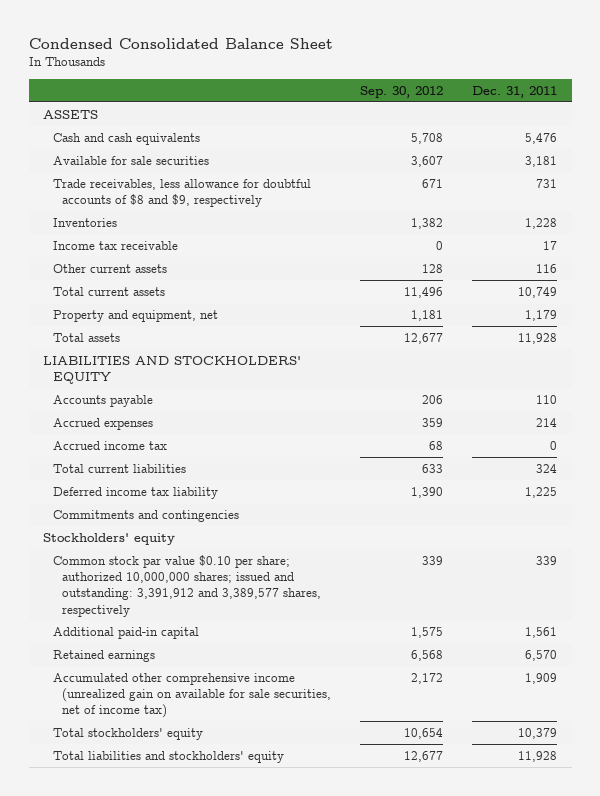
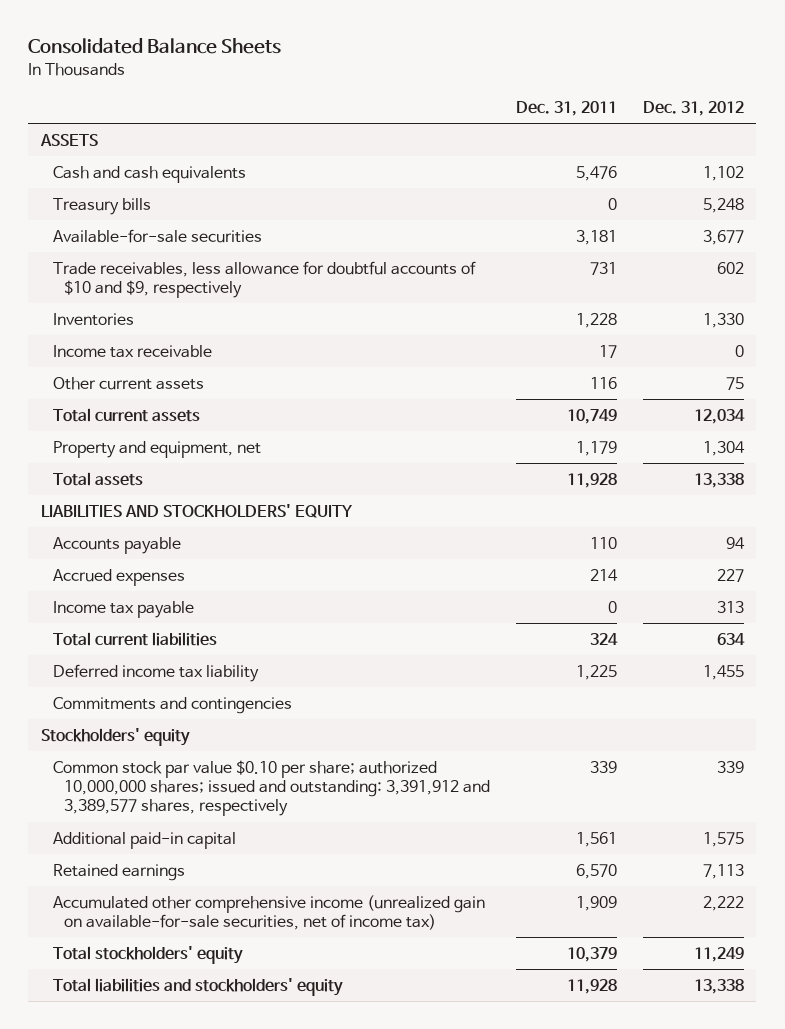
[28,37,333,49] Condensed Consolidated Balance Sheet -> [28,38,282,55] Consolidated Balance Sheets
[360,85,444,98] Sep. 30, 2012 -> none
none -> [642,101,744,117] Dec. 31, 2012
none -> [52,197,151,215] Treasury bills
[52,155,209,165] Available for sale securities -> [52,228,262,243] Available-for-sale securities
[52,178,311,208] Trade receivables, less allowance for doubtful accounts of $8 and $9, respectively -> [52,260,476,299] Trade receivables, less allowance for doubtful accounts of $10 and $9, respectively
[52,440,167,450] Accrued income tax -> [52,600,194,618] Income tax payable
[52,672,332,719] Accumulated other comprehensive income (unrealized gain on available for sale securities, net of income tax) -> [52,894,485,931] Accumulated other comprehensive income (unrealized gain on available-for-sale securities, net of income tax)

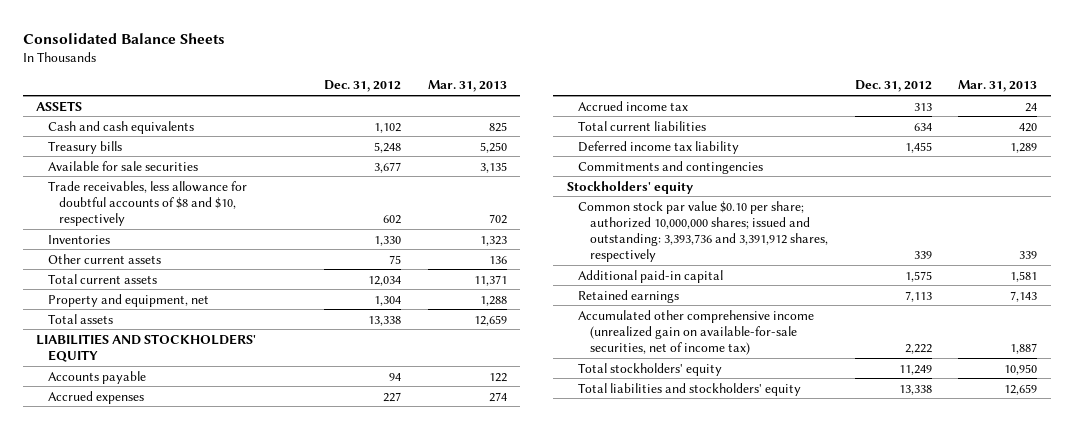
[515,101,617,117] Dec. 31, 2011 -> none
none -> [427,80,507,93] Mar. 31, 2013
[52,228,262,243] Available-for-sale securities -> [47,160,198,171] Available for sale securities
[52,260,476,299] Trade receivables, less allowance for doubtful accounts of $10 and $9, respectively -> [47,180,247,227] Trade receivables, less allowance for doubtful accounts of $8 and $10, respectively
[52,344,212,358] Income tax receivable -> none
[52,600,194,618] Income tax payable -> [578,100,689,111] Accrued income tax
[52,759,490,817] Common stock par value $0.10 per share; authorized 10,000,000 shares; issued and outstanding: 3,391,912 and 3,389,577 shares, respectively -> [578,200,828,263] Common stock par value $0.10 per share; authorized 10,000,000 shares; issued and outstanding: 3,393,736 and 3,391,912 shares, respectively

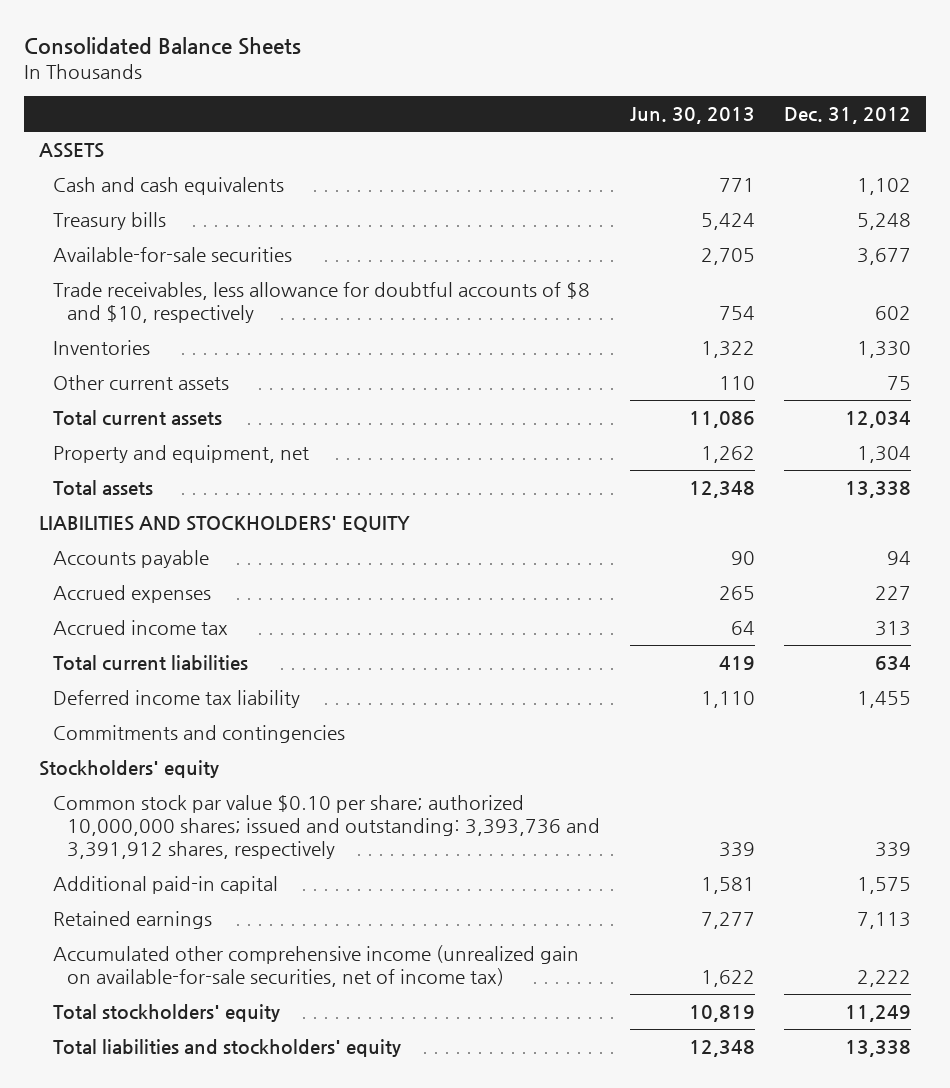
[427,80,507,93] Mar. 31, 2013 -> none
none -> [629,106,755,124] Jun. 30, 2013
[47,160,198,171] Available for sale securities -> [53,246,293,262] Available-for-sale securities

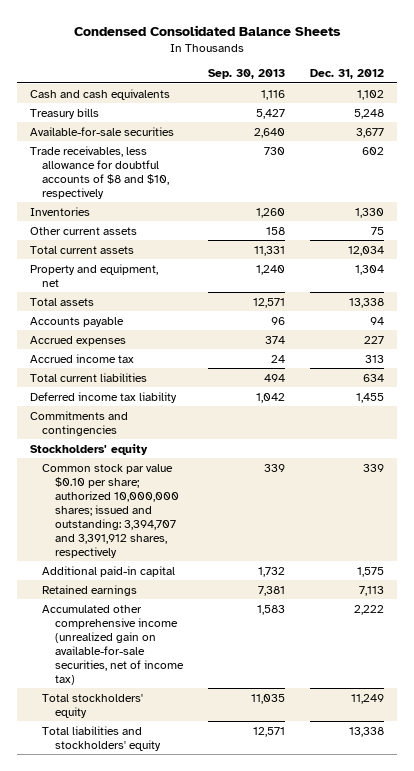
[24,36,302,55] Consolidated Balance Sheets -> [74,24,342,36] Condensed Consolidated Balance Sheets
[629,106,755,124] Jun. 30, 2013 -> none
none -> [208,69,286,80] Sep. 30, 2013
[39,142,105,158] ASSETS -> none
[39,515,411,532] LIABILITIES AND STOCKHOLDERS' EQUITY -> none
[53,794,601,859] Common stock par value $0.10 per share; authorized 10,000,000 shares; issued and outstanding: 3,393,736 and 3,391,912 shares, respectively -> [42,463,180,558] Common stock par value $0.10 per share; authorized 10,000,000 shares; issued and outstanding: 3,394,707 and 3,391,912 shares, respectively

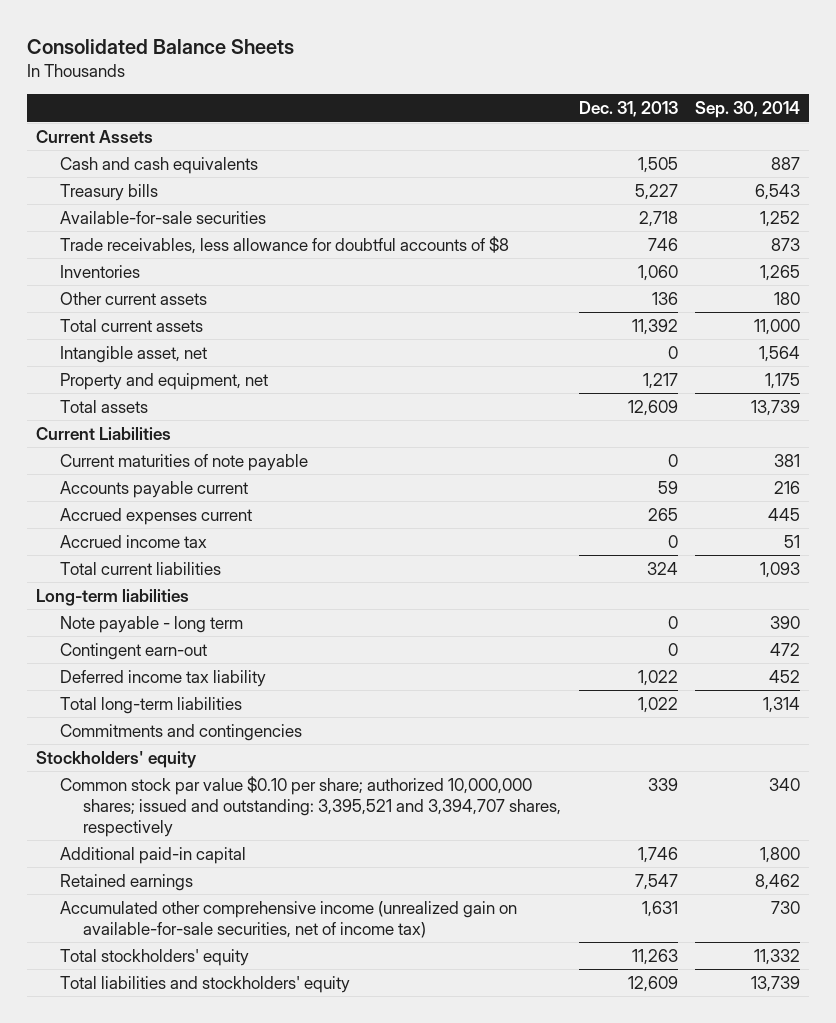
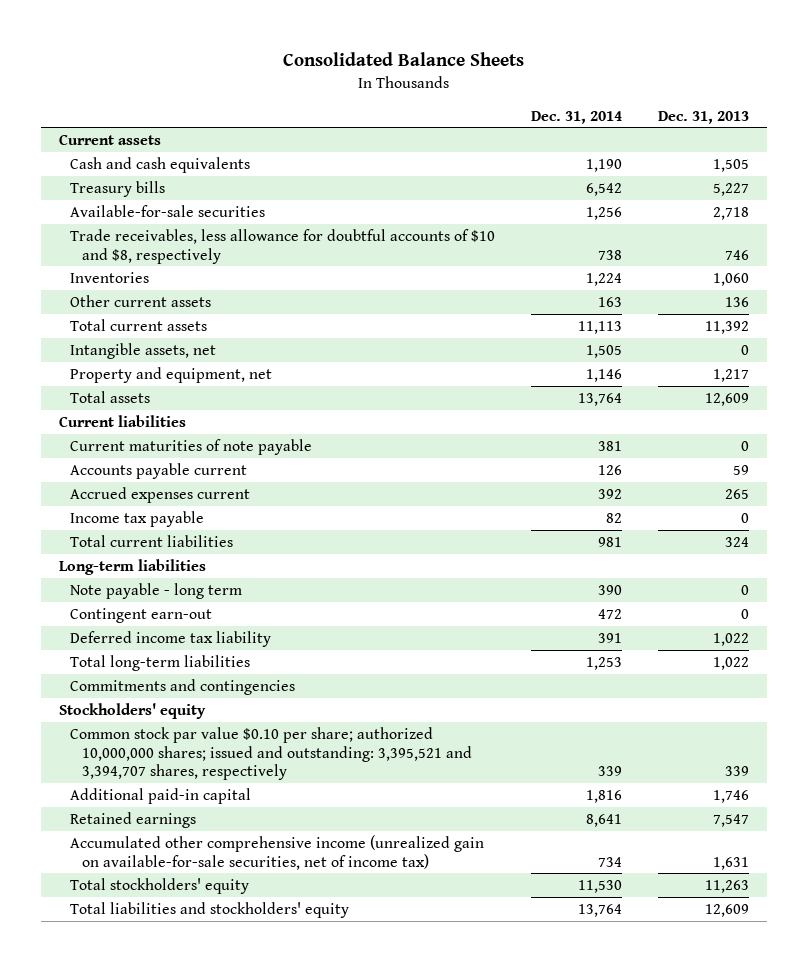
[695,101,801,119] Sep. 30, 2014 -> none
none -> [531,110,623,124] Dec. 31, 2014
[35,129,153,143] Current Assets -> [58,133,161,145] Current assets
[59,235,509,254] Trade receivables, less allowance for doubtful accounts of $8 -> [70,228,496,264] Trade receivables, less allowance for doubtful accounts of $10 and $8, respectively
[59,345,207,363] Intangible asset, net -> [70,342,217,359] Intangible assets, net
[35,426,171,440] Current Liabilities -> [58,414,186,427] Current liabilities
[59,534,207,548] Accrued income tax -> [70,510,205,527] Income tax payable

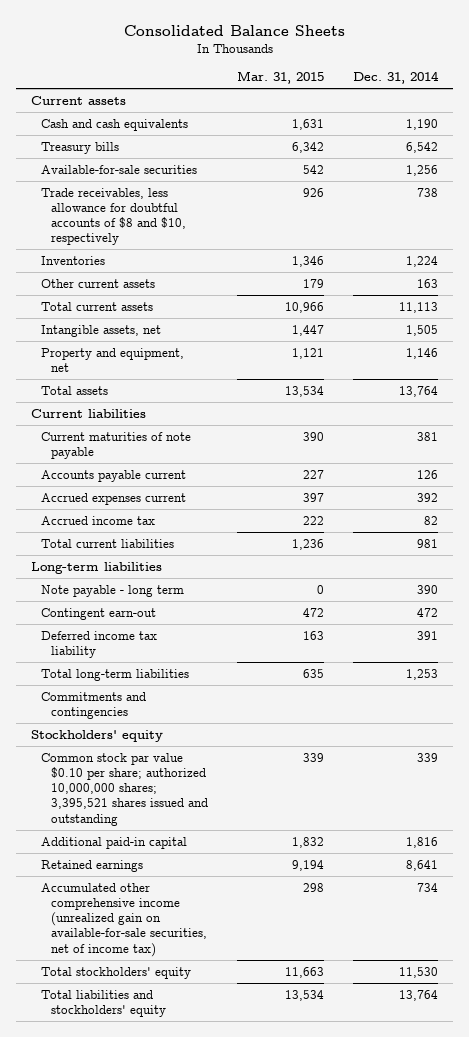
[658,110,750,124] Dec. 31, 2013 -> none
none -> [237,71,325,85] Mar. 31, 2015
[70,228,496,264] Trade receivables, less allowance for doubtful accounts of $10 and $8, respectively -> [41,187,187,246] Trade receivables, less allowance for doubtful accounts of $8 and $10, respectively
[70,510,205,527] Income tax payable -> [41,515,156,525] Accrued income tax
[70,726,472,781] Common stock par value $0.10 per share; authorized 10,000,000 shares; issued and outstanding: 3,395,521 and 3,394,707 shares, respectively -> [41,752,209,826] Common stock par value $0.10 per share; authorized 10,000,000 shares; 3,395,521 shares issued and outstanding

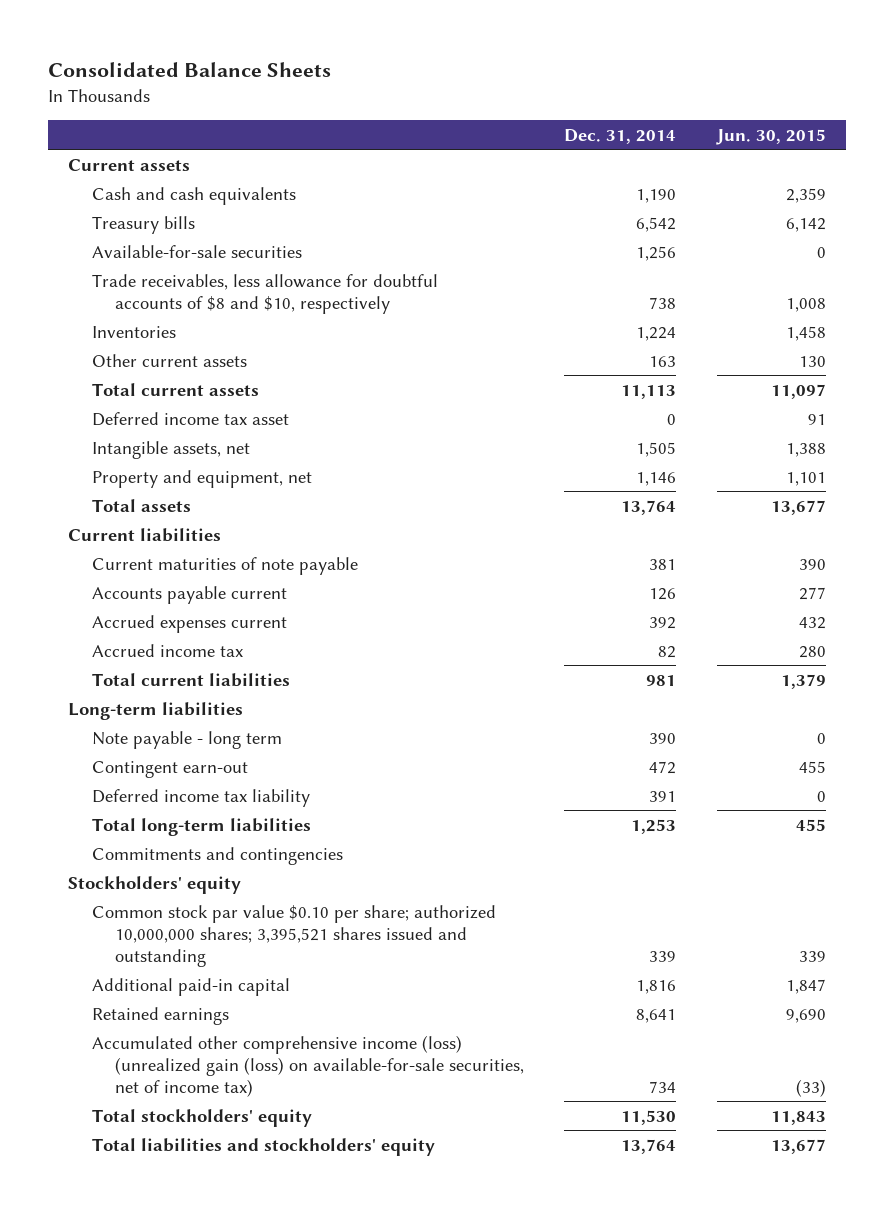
[237,71,325,85] Mar. 31, 2015 -> none
none -> [715,128,826,145] Jun. 30, 2015
none -> [91,411,289,426] Deferred income tax asset
[41,882,208,957] Accumulated other comprehensive income (unrealized gain on available-for-sale securities, net of income tax) -> [91,1034,524,1097] Accumulated other comprehensive income (loss) (unrealized gain (loss) on available-for-sale securities, net of income tax)

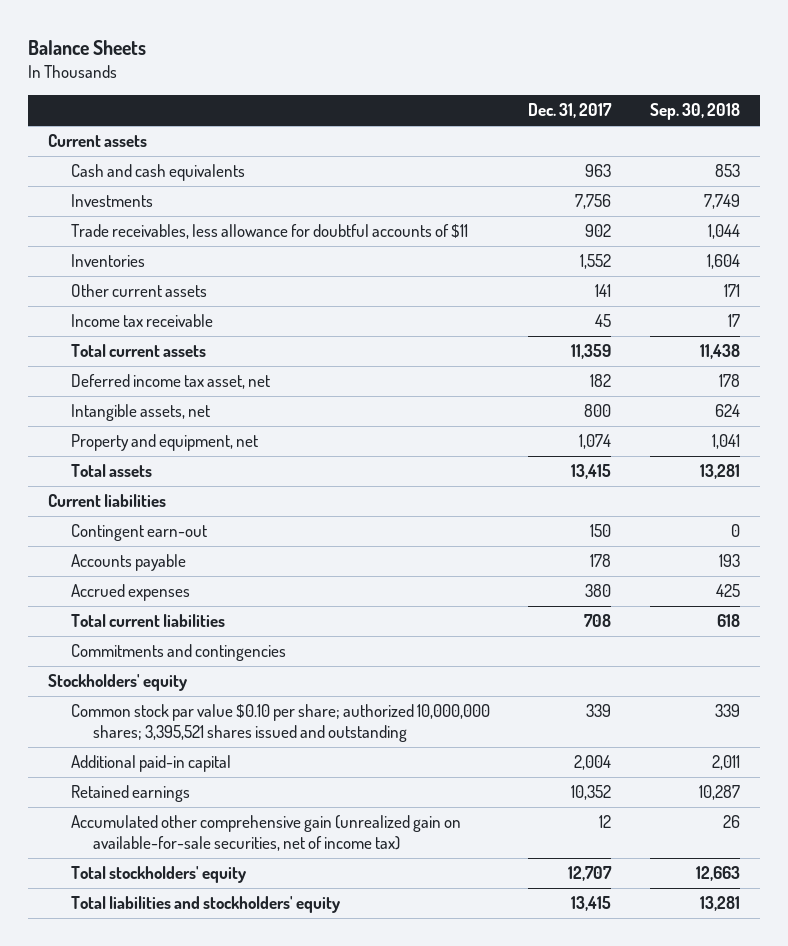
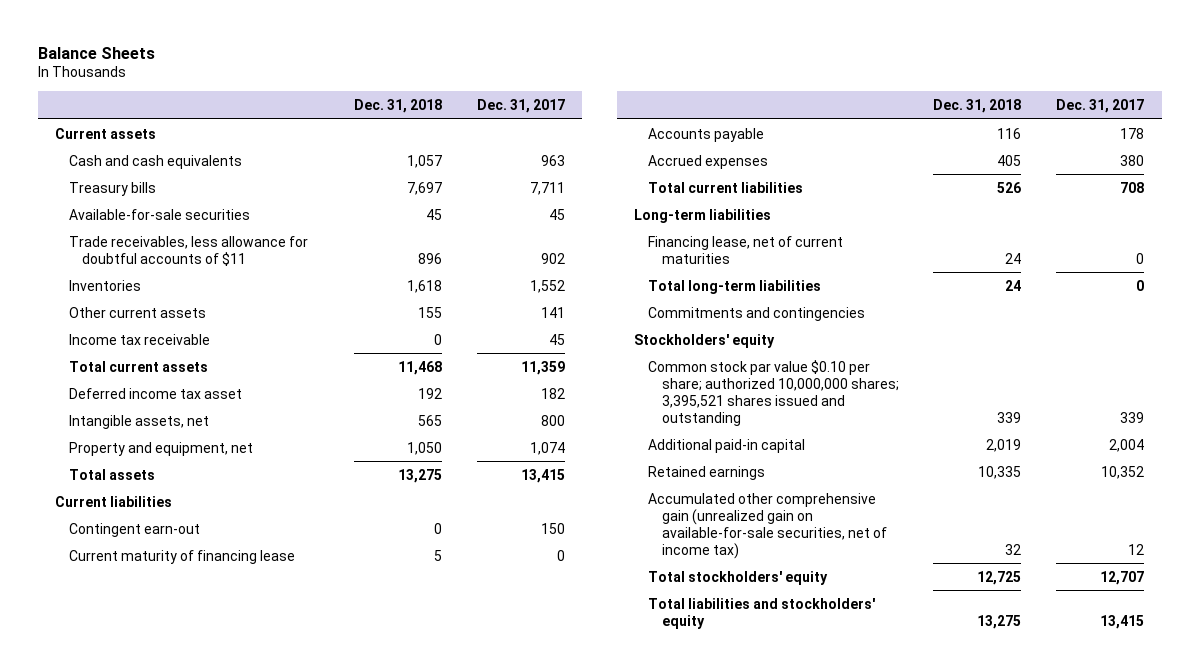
[650,103,741,121] Sep. 30, 2018 -> none
none -> [354,98,443,113] Dec. 31, 2018
[70,194,153,208] Investments -> none
none -> [68,181,156,196] Treasury bills
none -> [68,208,250,220] Available-for-sale securities
[70,374,270,390] Deferred income tax asset, net -> [68,387,242,399] Deferred income tax asset
none -> [68,549,295,564] Current maturity of financing lease
none -> [634,208,772,223] Long-term liabilities
none -> [647,235,843,264] Financing lease, net of current maturities
none -> [647,279,821,294] Total long-term liabilities

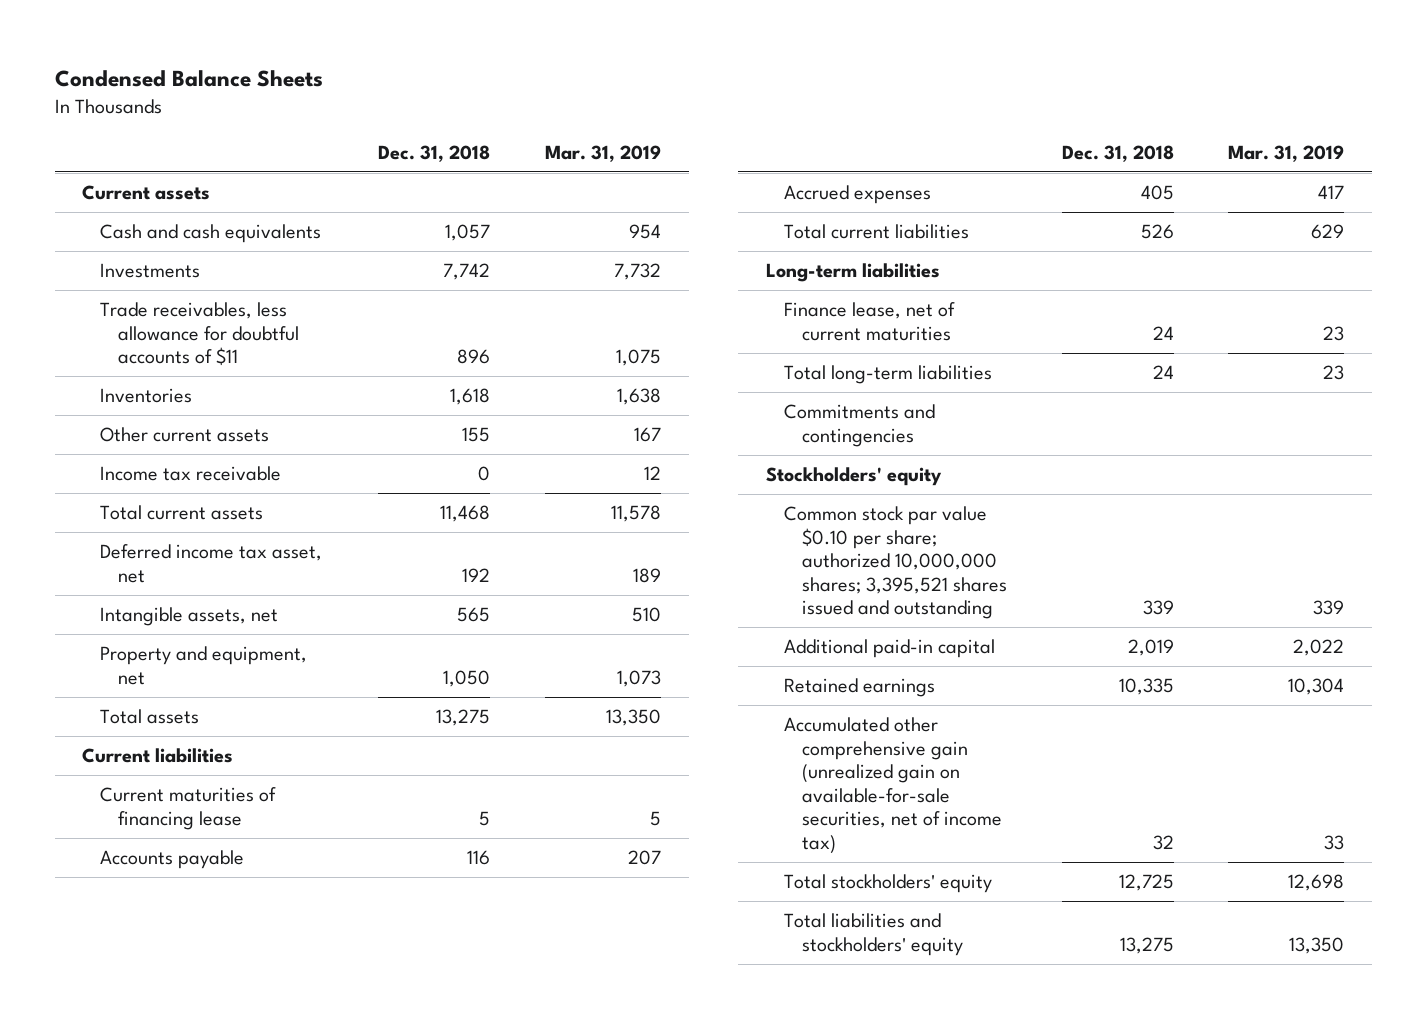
[37,46,155,59] Balance Sheets -> [54,69,323,87] Condensed Balance Sheets
[476,98,565,113] Dec. 31, 2017 -> none
none -> [545,144,662,162] Mar. 31, 2019
[68,181,156,196] Treasury bills -> none
[68,208,250,220] Available-for-sale securities -> none
none -> [100,263,201,279] Investments
[68,387,242,399] Deferred income tax asset -> [100,544,323,583] Deferred income tax asset, net
[68,522,200,537] Contingent earn-out -> none
[68,549,295,564] Current maturity of financing lease -> [100,787,277,830] Current maturities of financing lease
[647,235,843,264] Financing lease, net of current maturities -> [783,302,955,341] Finance lease, net of current maturities

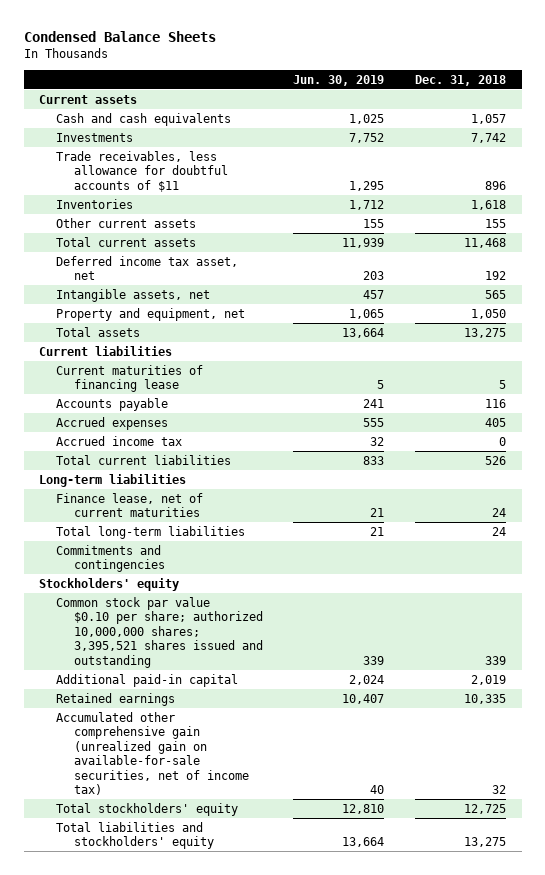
[545,144,662,162] Mar. 31, 2019 -> none
none -> [293,74,385,86] Jun. 30, 2019
[100,466,282,482] Income tax receivable -> none
none -> [56,435,183,446] Accrued income tax

